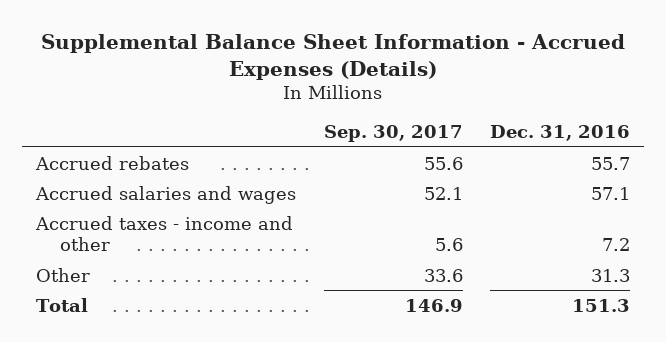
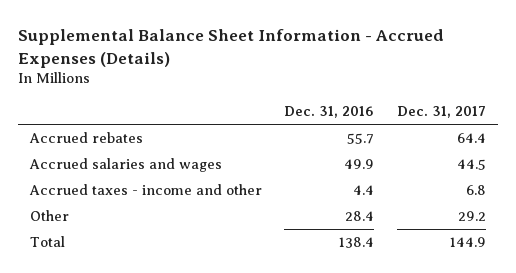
[323,125,463,143] Sep. 30, 2017 -> none
none -> [397,106,487,119] Dec. 31, 2017
[591,186,631,200] 57.1 -> [344,159,375,170] 49.9
[602,238,631,252] 7.2 -> [353,185,375,196] 4.4
[591,268,631,282] 31.3 -> [345,211,375,222] 28.4
[572,298,631,312] 151.3 -> [339,237,375,249] 138.4

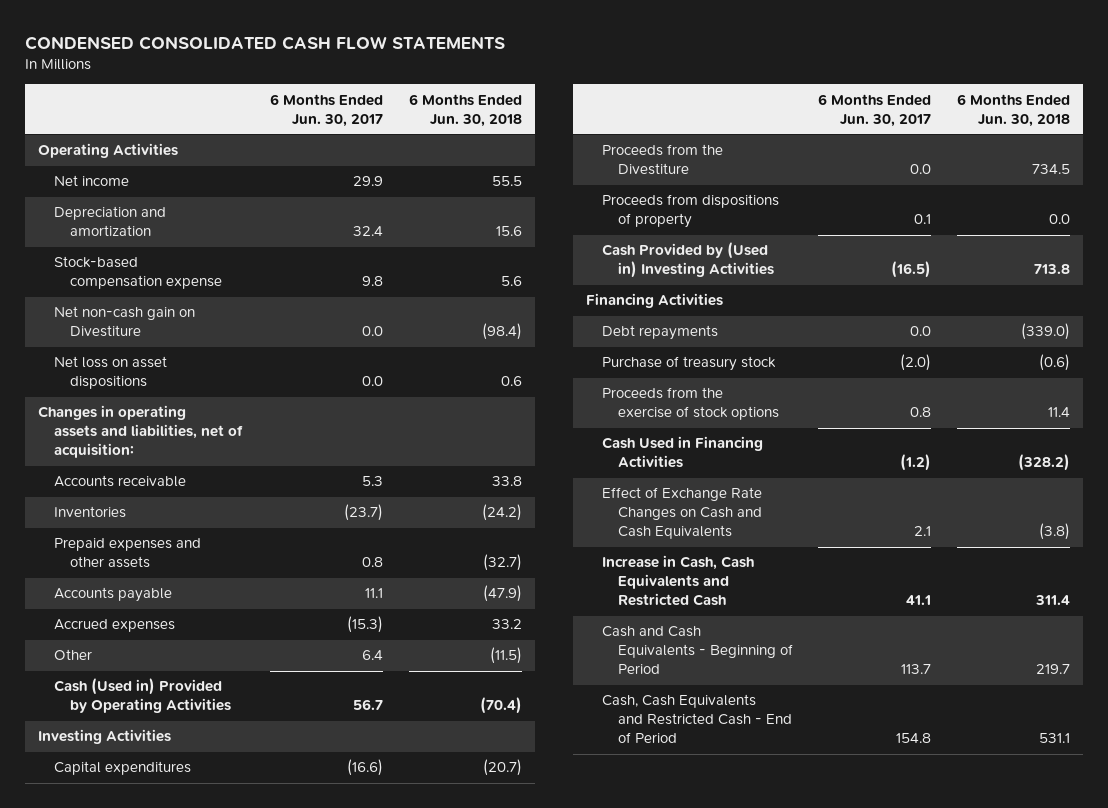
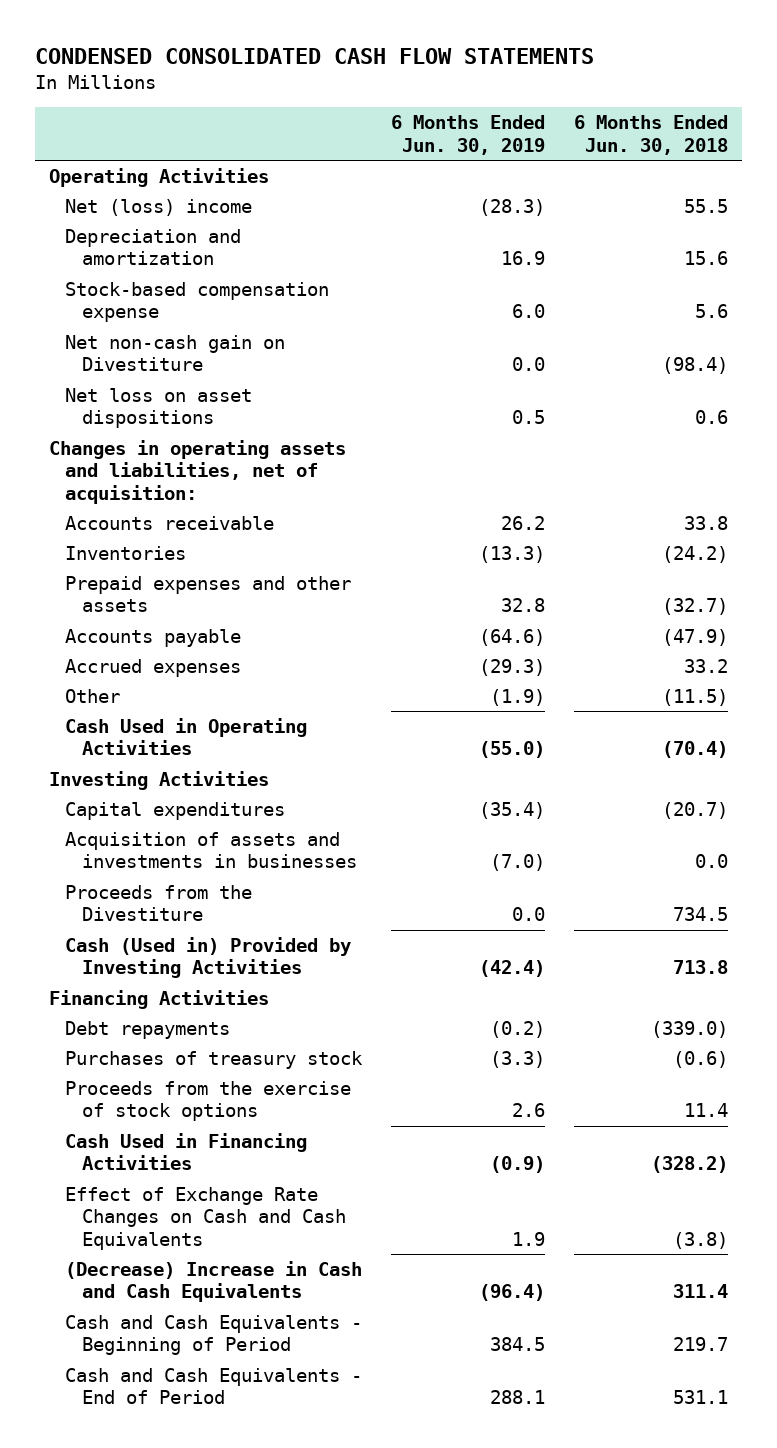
[270,93,384,127] 6 Months Ended Jun. 30, 2017 -> none
none -> [391,115,546,155] 6 Months Ended Jun. 30, 2019
[53,175,129,187] Net income -> [65,198,253,216] Net (loss) income
[53,678,231,714] Cash (Used in) Provided by Operating Activities -> [65,717,308,756] Cash Used in Operating Activities
none -> [65,831,357,869] Acquisition of assets and investments in businesses
[601,194,779,229] Proceeds from dispositions of property -> none
[601,242,774,279] Cash Provided by (Used in) Investing Activities -> [65,936,352,979] Cash (Used in) Provided by Investing Activities
[601,356,776,372] Purchase of treasury stock -> [65,1050,364,1069] Purchases of treasury stock
[601,555,754,607] Increase in Cash, Cash Equivalents and Restricted Cash -> [65,1260,363,1303] (Decrease) Increase in Cash and Cash Equivalents
[601,694,792,744] Cash, Cash Equivalents and Restricted Cash - End of Period -> [65,1367,363,1405] Cash and Cash Equivalents - End of Period

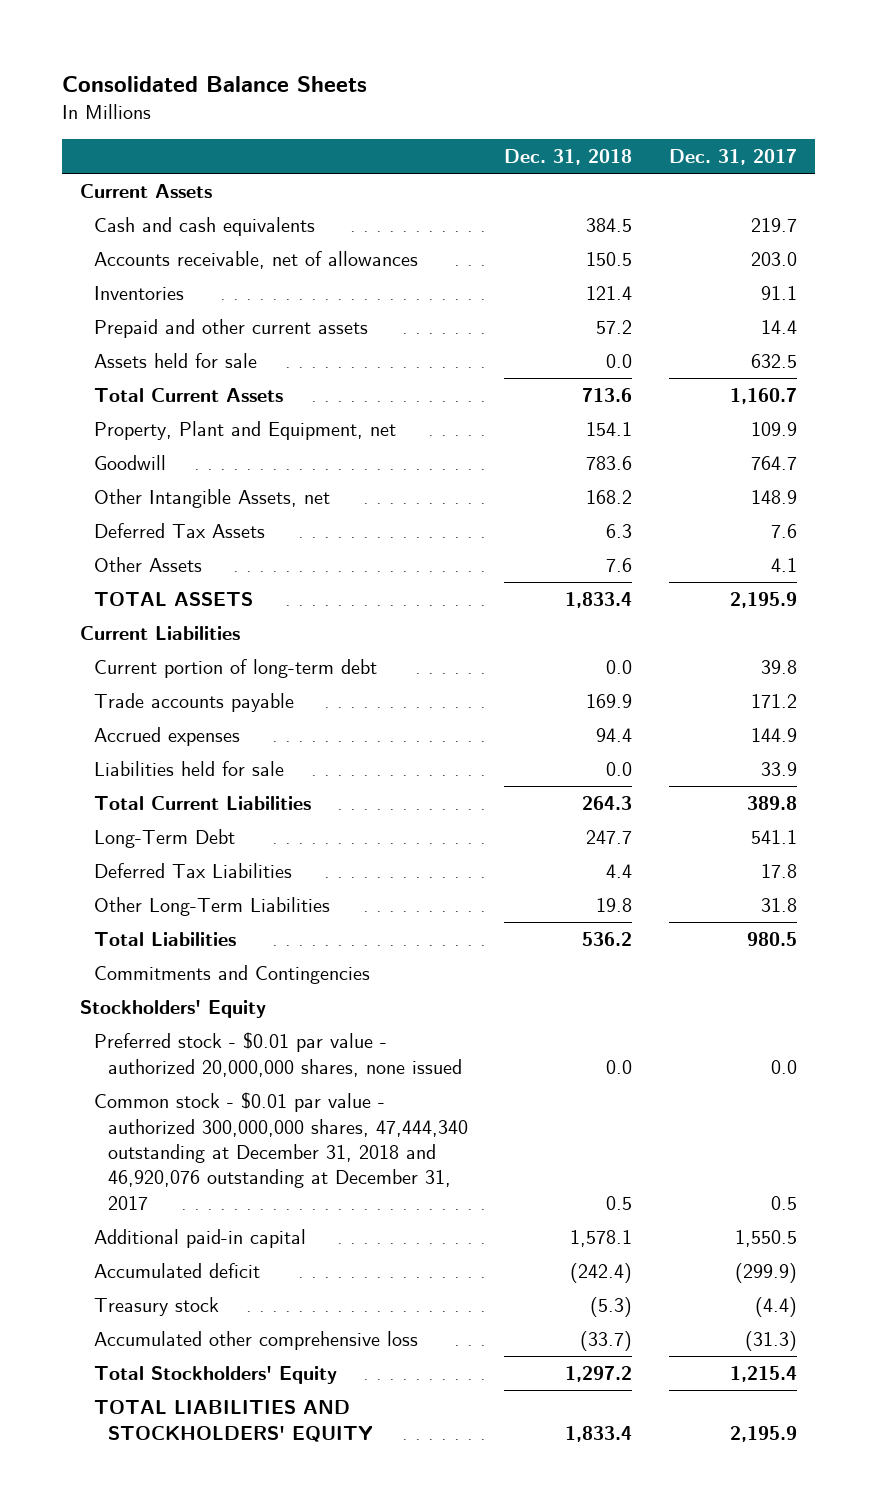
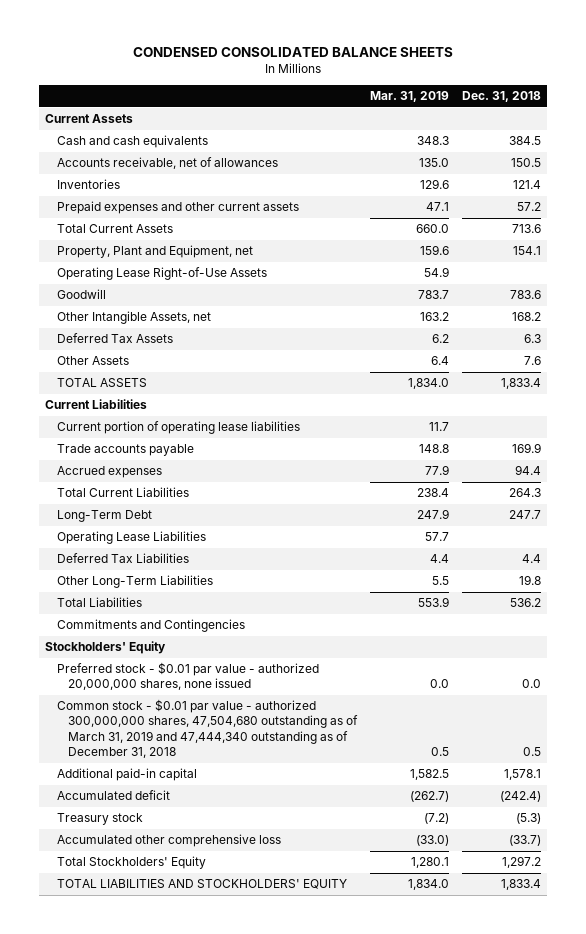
[61,76,367,93] Consolidated Balance Sheets -> [132,47,453,58] CONDENSED CONSOLIDATED BALANCE SHEETS
[668,149,797,166] Dec. 31, 2017 -> none
none -> [369,91,449,103] Mar. 31, 2019
[93,353,257,369] Assets held for sale -> none
[93,319,368,339] Prepaid and other current assets -> [56,201,299,215] Prepaid expenses and other current assets
none -> [56,267,267,281] Operating Lease Right-of-Use Assets
[93,659,377,679] Current portion of long-term debt -> none
none -> [56,421,300,435] Current portion of operating lease liabilities
[93,761,284,777] Liabilities held for sale -> none
none -> [56,531,206,545] Operating Lease Liabilities
[93,1092,468,1210] Common stock - $0.01 par value - authorized 300,000,000 shares, 47,444,340 outstanding at December 31, 2018 and 46,920,076 outstanding at December 31, 2017 -> [56,699,359,759] Common stock - $0.01 par value - authorized 300,000,000 shares, 47,504,680 outstanding as of March 31, 2019 and 47,444,340 outstanding as of December 31, 2018

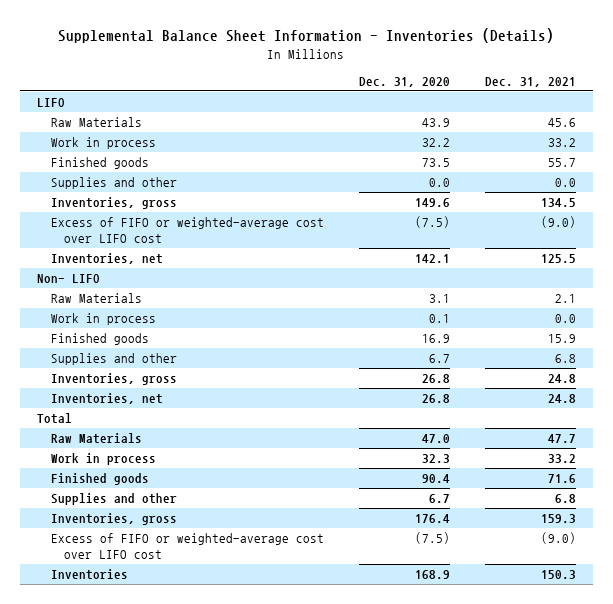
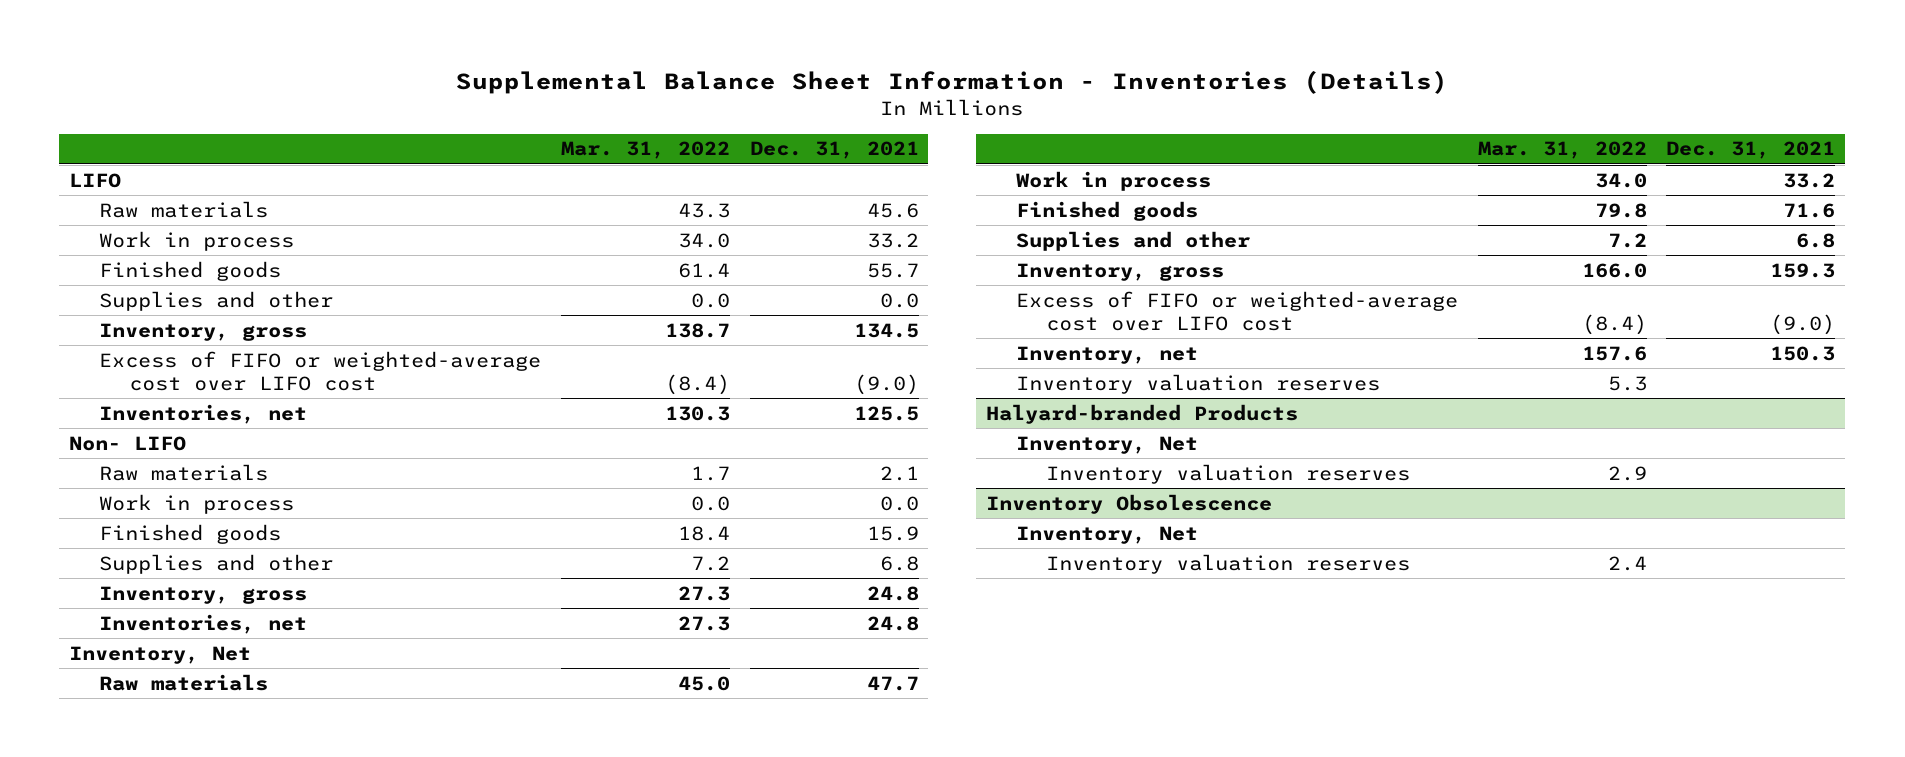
[358,76,450,87] Dec. 31, 2020 -> none
none -> [560,141,730,160] Mar. 31, 2022
[50,117,142,128] Raw Materials -> [99,200,269,218] Raw materials
[50,197,177,210] Inventories, gross -> [99,322,308,341] Inventory, gross
[50,293,142,304] Raw Materials -> [99,463,269,481] Raw materials
[50,373,177,386] Inventories, gross -> [99,585,308,604] Inventory, gross
[37,413,73,425] Total -> [69,645,252,664] Inventory, Net
[50,433,142,445] Raw Materials -> [99,673,269,691] Raw materials
[50,513,177,526] Inventories, gross -> [1015,262,1224,281] Inventory, gross
[50,569,128,581] Inventories -> [1015,345,1198,364] Inventory, net
none -> [1015,373,1380,394] Inventory valuation reserves
none -> [985,403,1298,424] Halyard-branded Products
none -> [1015,435,1198,454] Inventory, Net
none -> [1045,463,1410,484] Inventory valuation reserves
none -> [985,493,1272,514] Inventory Obsolescence
none -> [1015,525,1198,544] Inventory, Net
none -> [1045,553,1410,574] Inventory valuation reserves

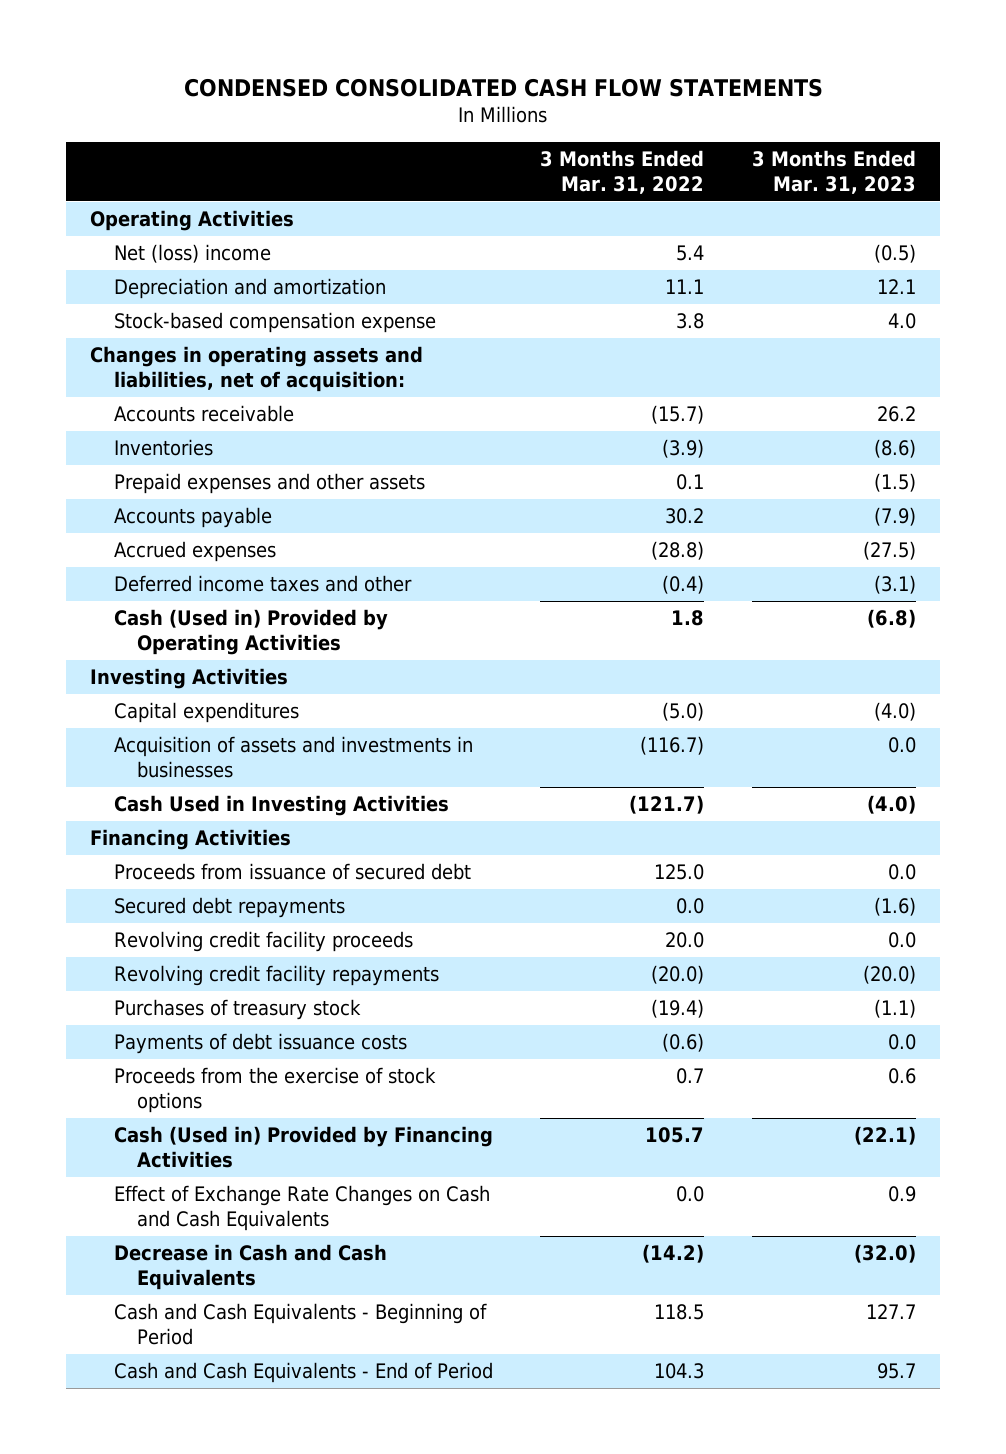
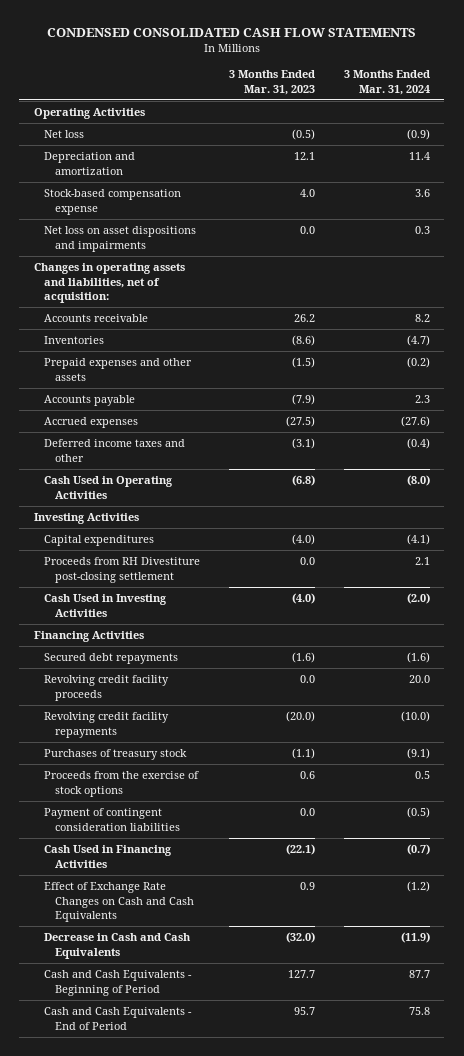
[540,149,705,194] 3 Months Ended Mar. 31, 2022 -> none
none -> [343,70,430,95] 3 Months Ended Mar. 31, 2024
[113,244,271,264] Net (loss) income -> [44,130,85,139] Net loss
none -> [44,226,197,252] Net loss on asset dispositions and impairments
[113,609,388,655] Cash (Used in) Provided by Operating Activities -> [44,476,174,499] Cash Used in Operating Activities
[113,736,473,778] Acquisition of assets and investments in businesses -> none
none -> [44,557,201,583] Proceeds from RH Divestiture post-closing settlement
[113,863,471,881] Proceeds from issuance of secured debt -> none
[113,1033,407,1055] Payments of debt issuance costs -> none
none -> [44,808,180,831] Payment of contingent consideration liabilities
[113,1126,493,1168] Cash (Used in) Provided by Financing Activities -> [44,845,173,868] Cash Used in Financing Activities

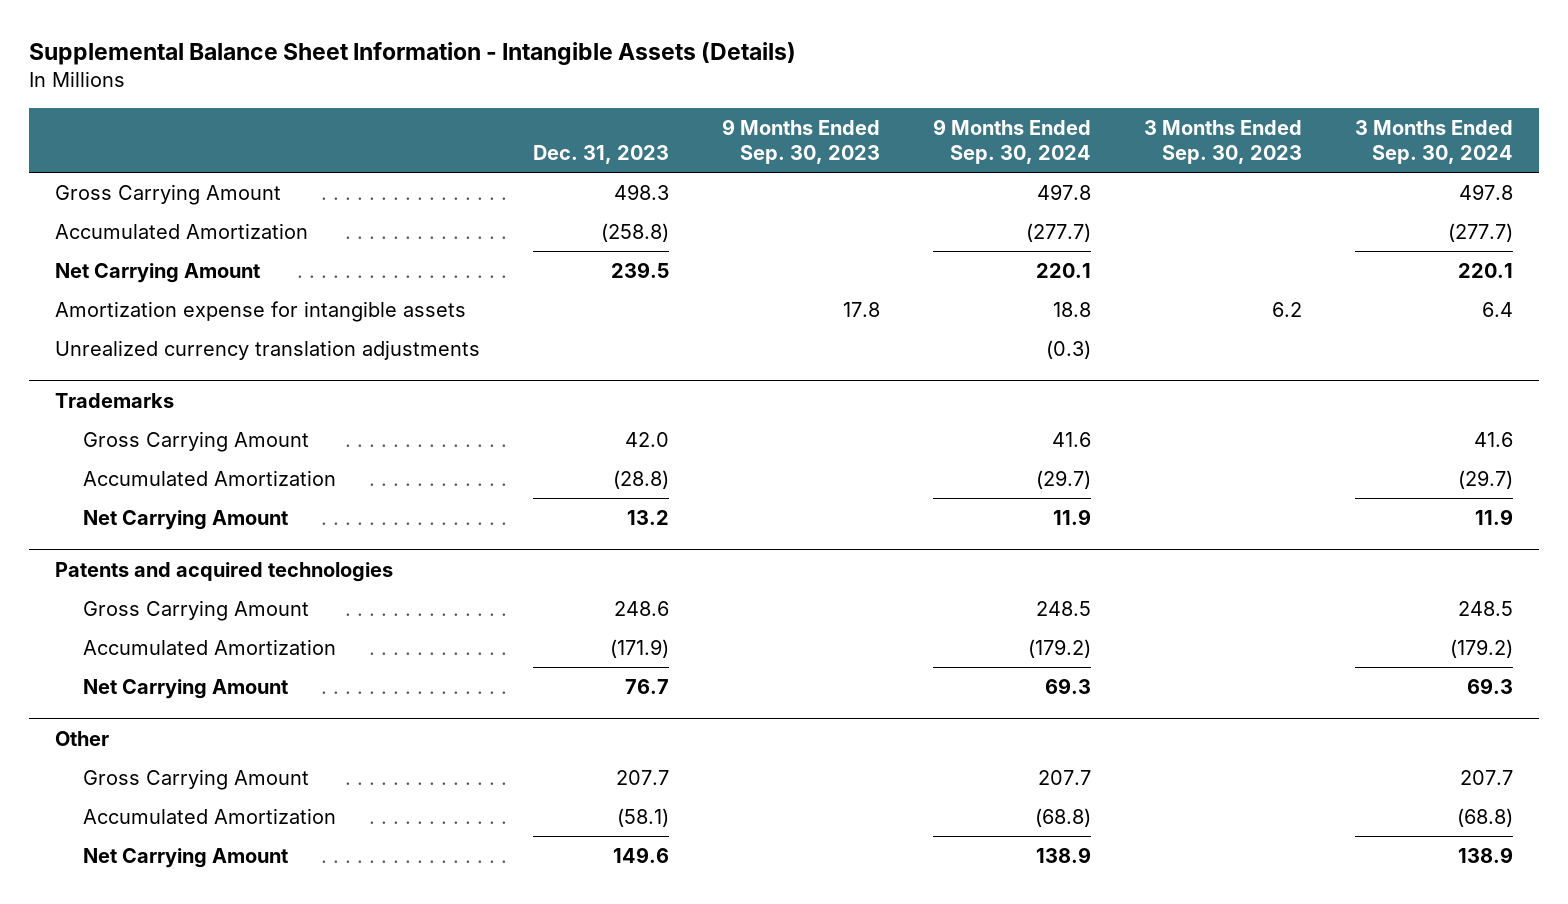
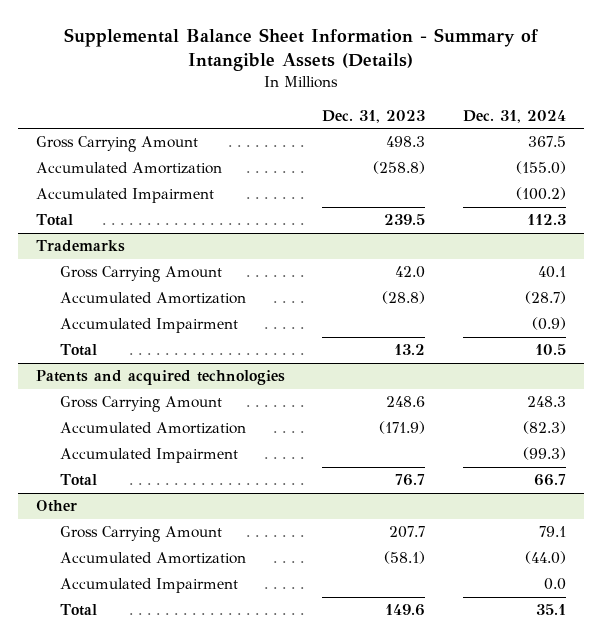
[28,42,796,66] Supplemental Balance Sheet Information - Intangible Assets (Details) -> [63,27,539,71] Supplemental Balance Sheet Information - Summary of Intangible Assets (Details)
[722,118,881,165] 9 Months Ended Sep. 30, 2023 -> none
[932,118,1091,165] 9 Months Ended Sep. 30, 2024 -> none
[1143,119,1302,165] 3 Months Ended Sep. 30, 2023 -> none
[1354,119,1513,165] 3 Months Ended Sep. 30, 2024 -> none
none -> [462,109,566,123] Dec. 31, 2024
[55,300,467,322] Amortization expense for intangible assets -> none
[55,339,481,360] Unrealized currency translation adjustments -> none
none -> [36,188,215,204] Accumulated Impairment
[55,262,261,283] Net Carrying Amount -> [36,214,74,227] Total
none -> [60,318,239,334] Accumulated Impairment
[82,509,288,530] Net Carrying Amount -> [60,344,98,357] Total
none -> [60,448,239,464] Accumulated Impairment
[82,678,288,699] Net Carrying Amount -> [60,474,98,487] Total
none -> [60,578,239,594] Accumulated Impairment
[82,847,288,868] Net Carrying Amount -> [60,604,98,617] Total

